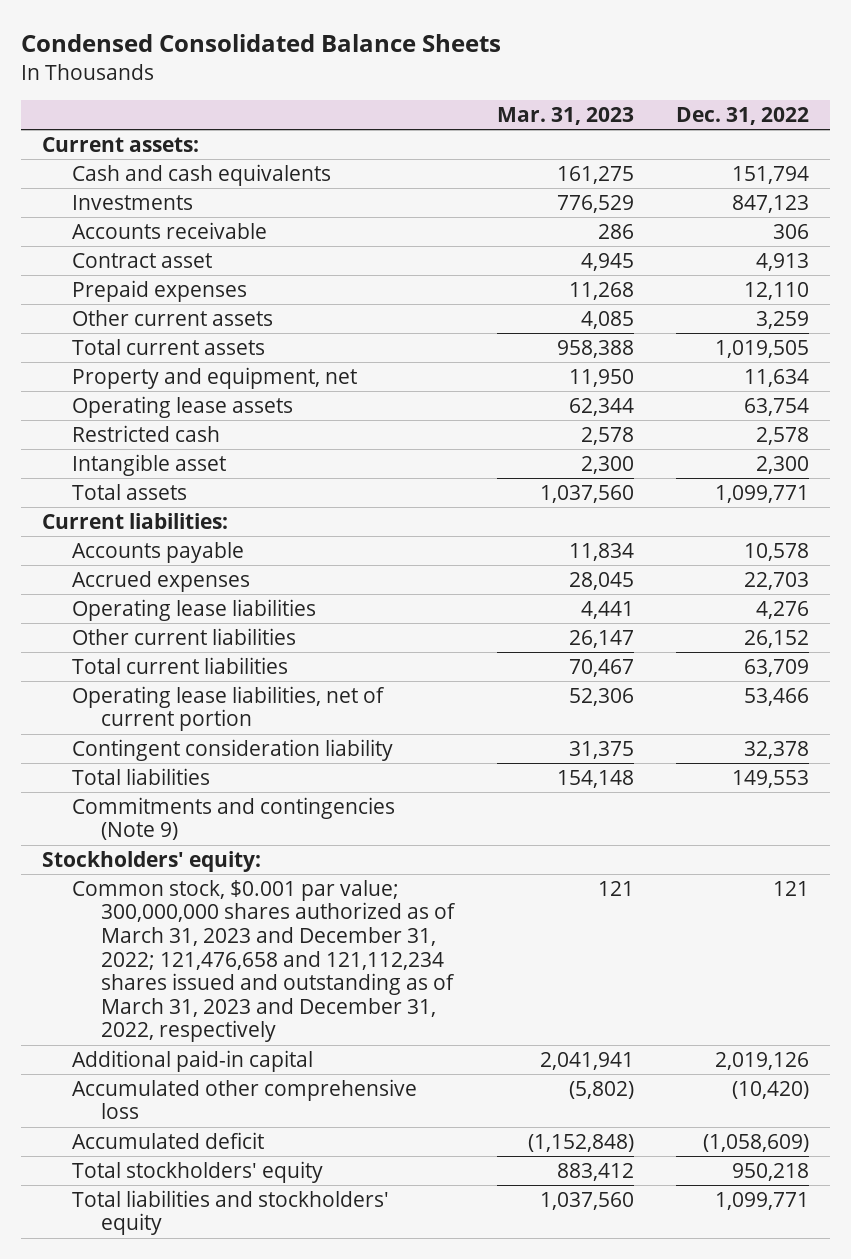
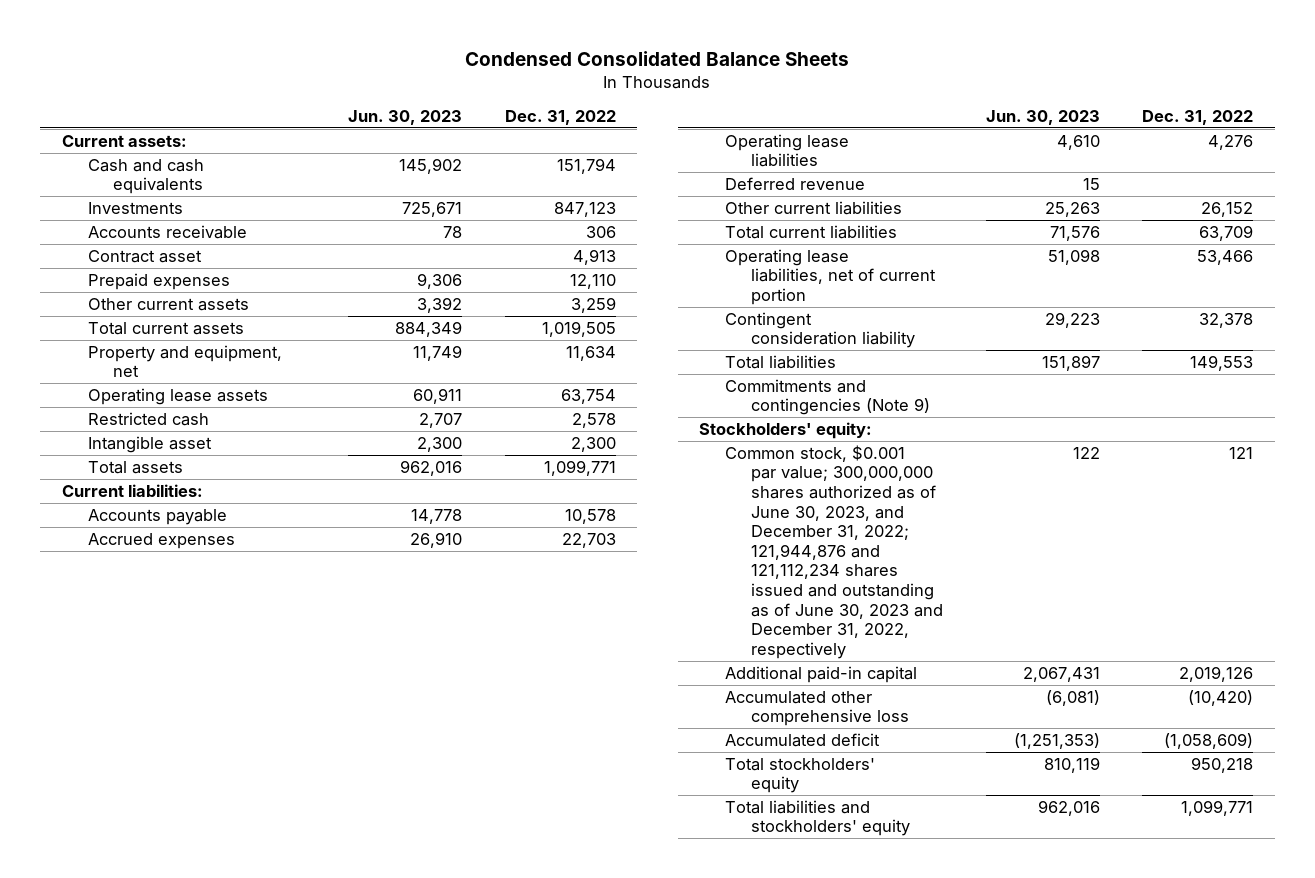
[496,106,634,125] Mar. 31, 2023 -> none
none -> [348,110,463,126] Jun. 30, 2023
none -> [725,176,866,190] Deferred revenue
[71,879,457,1043] Common stock, $0.001 par value; 300,000,000 shares authorized as of March 31, 2023 and December 31, 2022; 121,476,658 and 121,112,234 shares issued and outstanding as of March 31, 2023 and December 31, 2022, respectively -> [725,444,944,659] Common stock, $0.001 par value; 300,000,000 shares authorized as of June 30, 2023, and December 31, 2022; 121,944,876 and 121,112,234 shares issued and outstanding as of June 30, 2023 and December 31, 2022, respectively

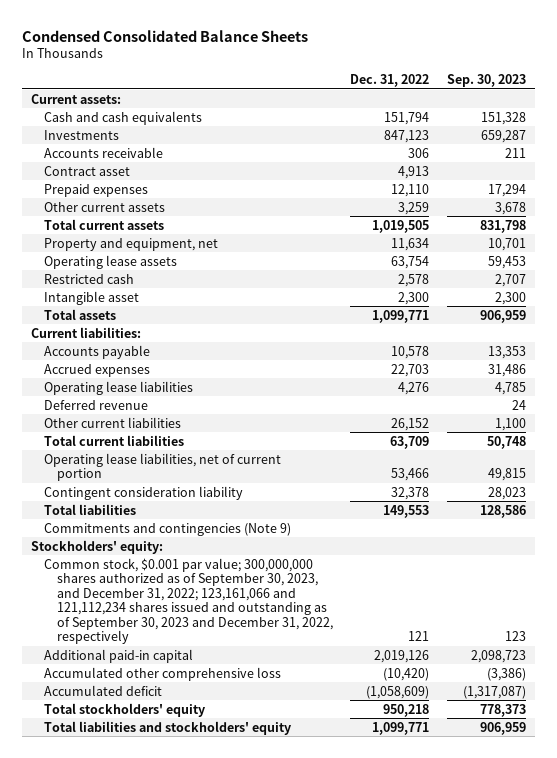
[348,110,463,126] Jun. 30, 2023 -> none
none -> [447,74,527,88] Sep. 30, 2023
[725,444,944,659] Common stock, $0.001 par value; 300,000,000 shares authorized as of June 30, 2023, and December 31, 2022; 121,944,876 and 121,112,234 shares issued and outstanding as of June 30, 2023 and December 31, 2022, respectively -> [43,557,333,645] Common stock, $0.001 par value; 300,000,000 shares authorized as of September 30, 2023, and December 31, 2022; 123,161,066 and 121,112,234 shares issued and outstanding as of September 30, 2023 and December 31, 2022, respectively

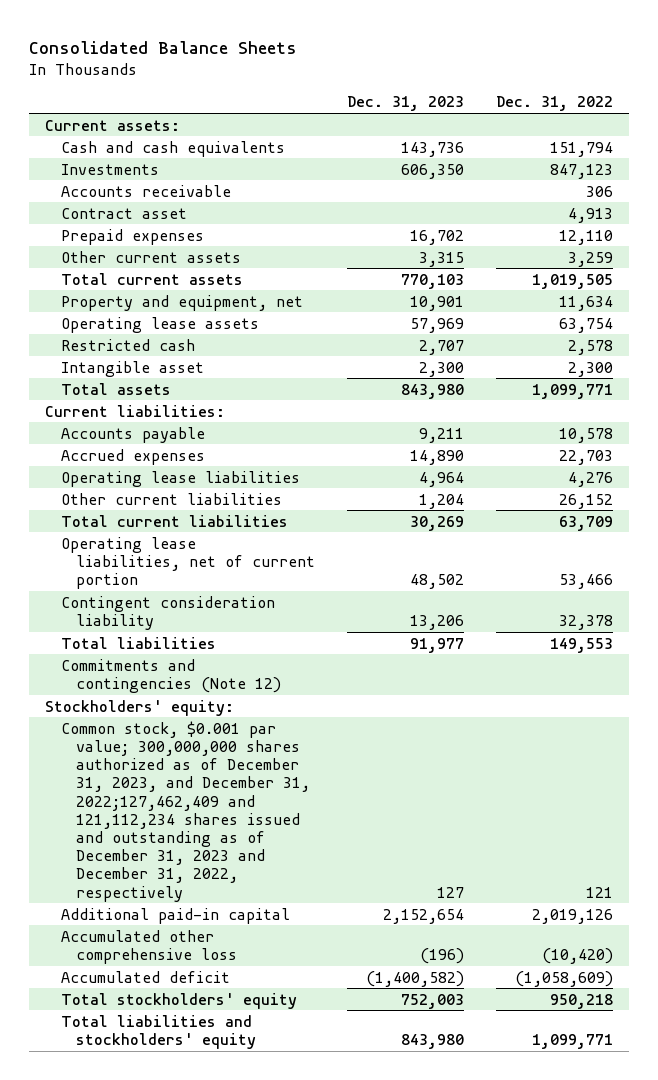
[22,29,309,42] Condensed Consolidated Balance Sheets -> [29,40,298,54] Consolidated Balance Sheets
[447,74,527,88] Sep. 30, 2023 -> none
none -> [346,96,464,112] Dec. 31, 2023
[43,399,148,410] Deferred revenue -> none
[43,522,291,536] Commitments and contingencies (Note 9) -> [60,658,282,693] Commitments and contingencies (Note 12)
[43,557,333,645] Common stock, $0.001 par value; 300,000,000 shares authorized as of September 30, 2023, and December 31, 2022; 123,161,066 and 121,112,234 shares issued and outstanding as of September 30, 2023 and December 31, 2022, respectively -> [60,720,311,902] Common stock, $0.001 par value; 300,000,000 shares authorized as of December 31, 2023, and December 31, 2022;127,462,409 and 121,112,234 shares issued and outstanding as of December 31, 2023 and December 31, 2022, respectively

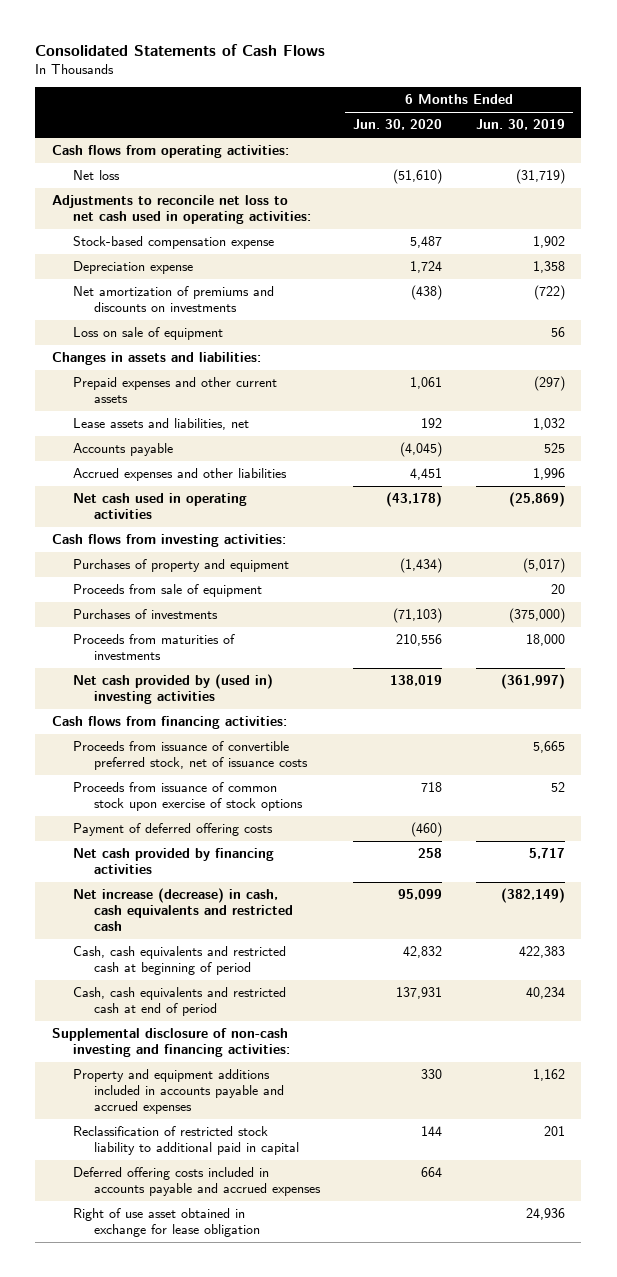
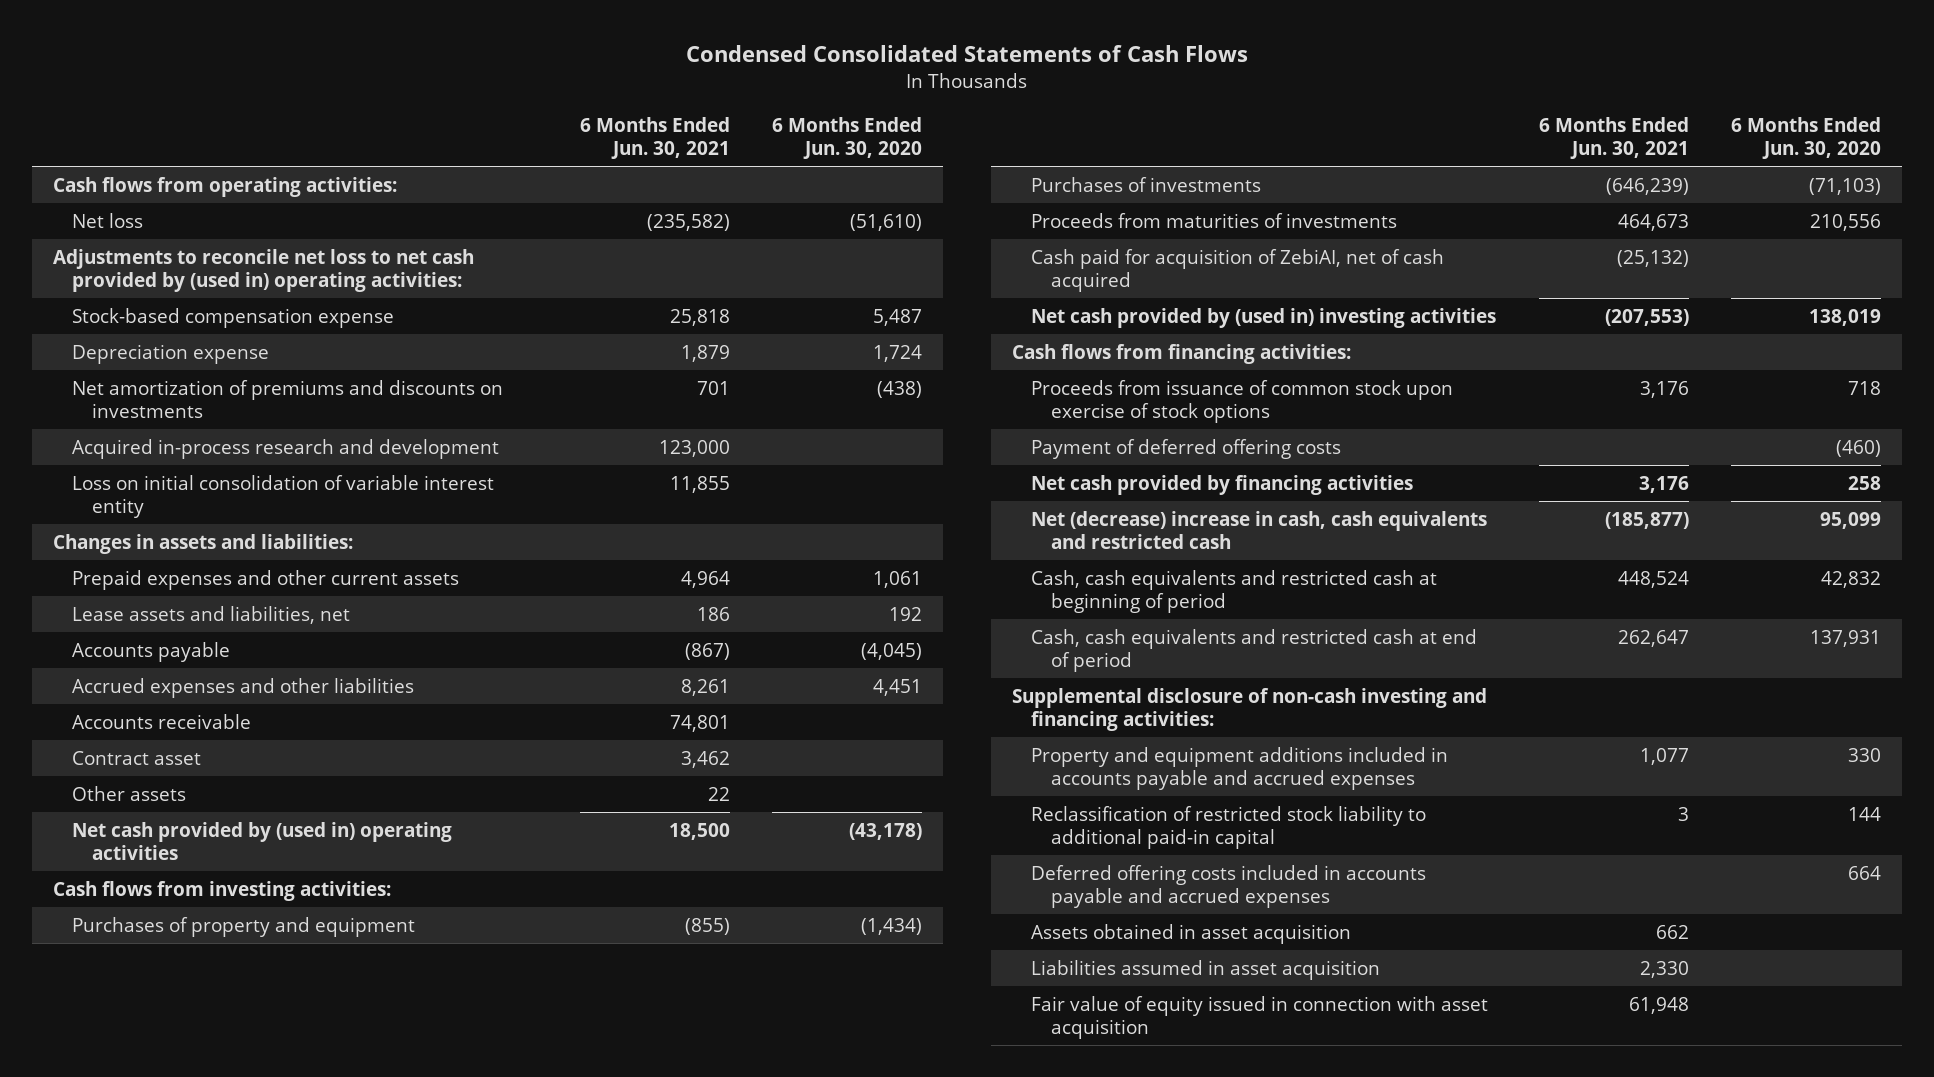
[35,43,326,56] Consolidated Statements of Cash Flows -> [685,44,1248,62] Condensed Consolidated Statements of Cash Flows
[475,119,565,131] Jun. 30, 2019 -> none
none -> [579,116,730,159] 6 Months Ended Jun. 30, 2021
[51,195,312,225] Adjustments to reconcile net loss to net cash used in operating activities: -> [52,248,474,292] Adjustments to reconcile net loss to net cash provided by (used in) operating activities:
[73,327,224,341] Loss on sale of equipment -> none
none -> [72,438,500,459] Acquired in-process research and development
none -> [72,474,495,518] Loss on initial consolidation of variable interest entity
none -> [72,713,252,729] Accounts receivable
none -> [72,750,202,765] Contract asset
none -> [72,785,187,801] Other assets
[73,493,248,520] Net cash used in operating activities -> [72,821,453,860] Net cash provided by (used in) operating activities
[73,584,263,598] Proceeds from sale of equipment -> none
none -> [1031,248,1445,292] Cash paid for acquisition of ZebiAI, net of cash acquired
[73,741,309,771] Proceeds from issuance of convertible preferred stock, net of issuance costs -> none
[73,888,294,932] Net increase (decrease) in cash, cash equivalents and restricted cash -> [1031,510,1488,549] Net (decrease) increase in cash, cash equivalents and restricted cash
[73,1126,300,1156] Reclassification of restricted stock liability to additional paid in capital -> [1031,805,1427,849] Reclassification of restricted stock liability to additional paid-in capital
[73,1208,261,1238] Right of use asset obtained in exchange for lease obligation -> none
none -> [1031,923,1352,944] Assets obtained in asset acquisition
none -> [1031,959,1381,980] Liabilities assumed in asset acquisition
none -> [1031,995,1489,1039] Fair value of equity issued in connection with asset acquisition

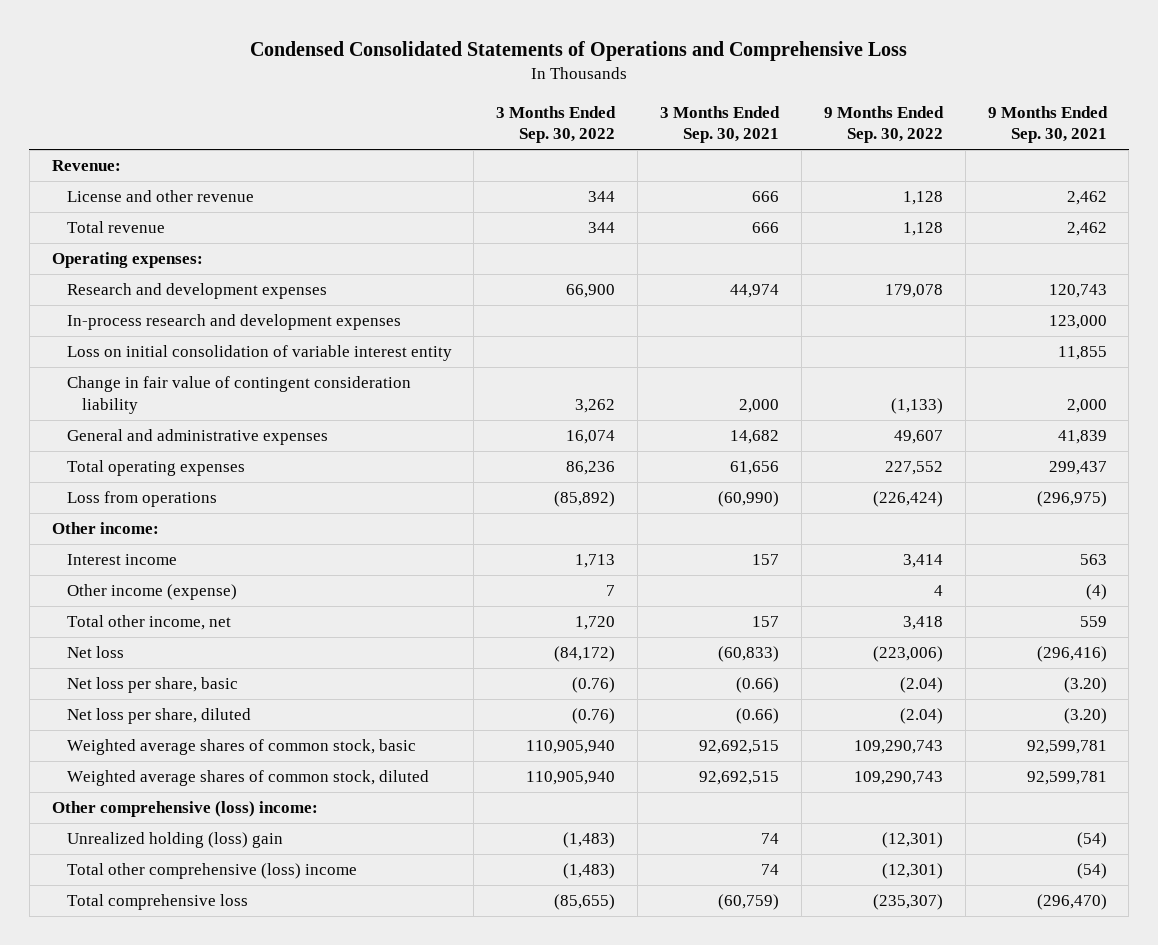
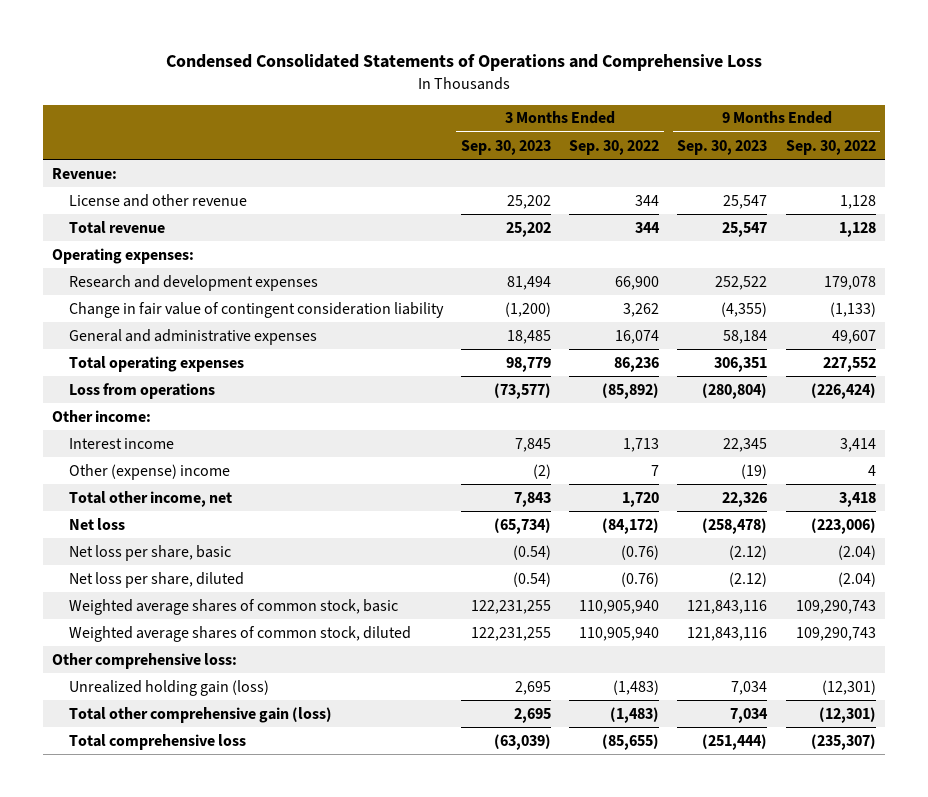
[660,105,781,144] 3 Months Ended Sep. 30, 2021 -> none
[987,105,1108,144] 9 Months Ended Sep. 30, 2021 -> none
none -> [460,139,551,155] Sep. 30, 2023
none -> [677,139,768,155] Sep. 30, 2023
[66,314,401,331] In-process research and development expenses -> none
[66,345,452,362] Loss on initial consolidation of variable interest entity -> none
[66,584,237,601] Other income (expense) -> [68,463,230,480] Other (expense) income
[51,801,318,818] Other comprehensive (loss) income: -> [52,652,238,669] Other comprehensive loss:
[66,832,283,849] Unrealized holding (loss) gain -> [68,679,269,696] Unrealized holding gain (loss)
[66,863,357,880] Total other comprehensive (loss) income -> [68,706,332,723] Total other comprehensive gain (loss)

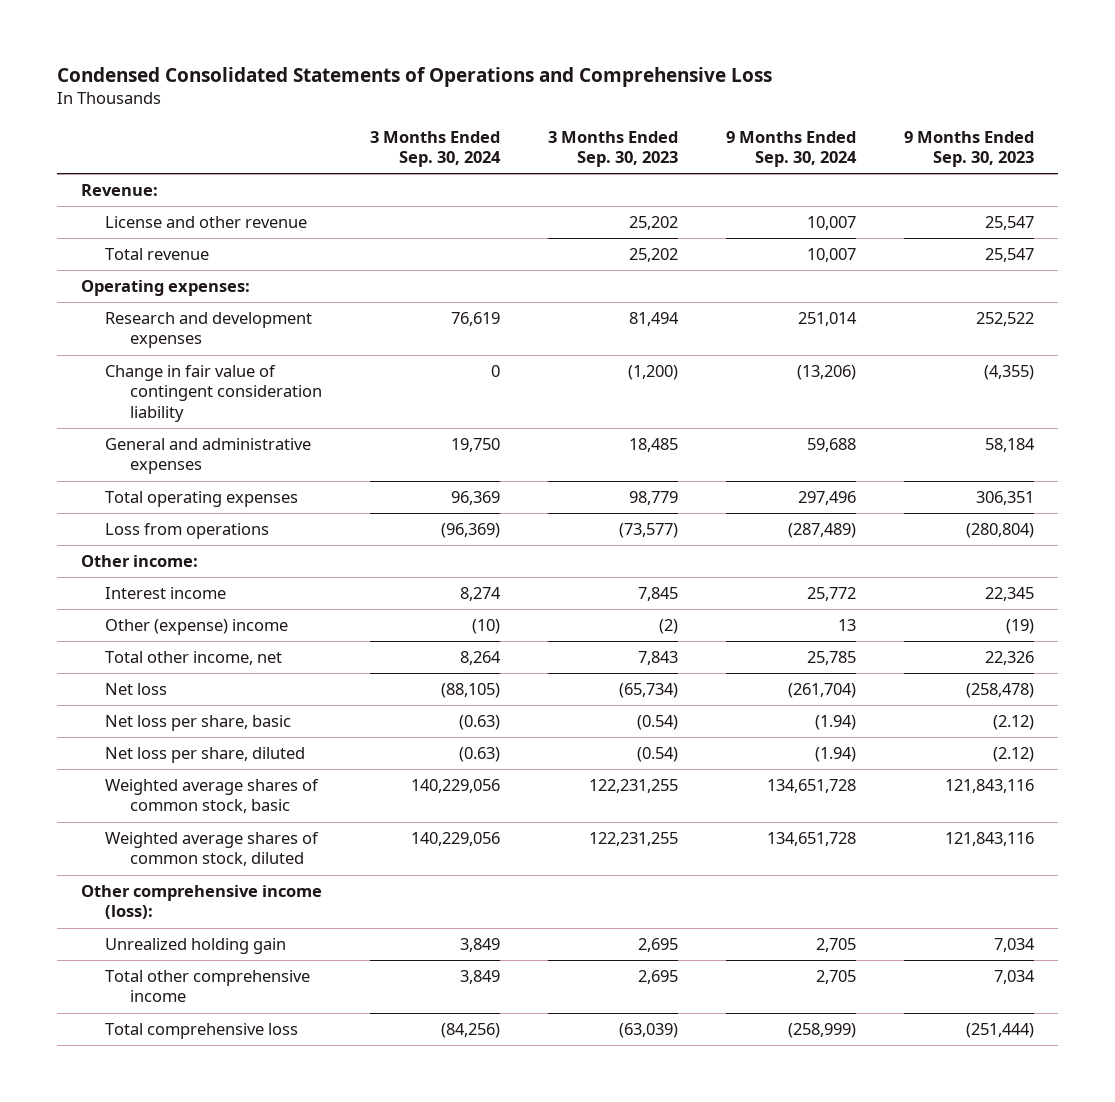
[569,139,660,155] Sep. 30, 2022 -> none
[785,139,876,155] Sep. 30, 2022 -> none
none -> [370,130,502,167] 3 Months Ended Sep. 30, 2024
none -> [726,130,858,167] 9 Months Ended Sep. 30, 2024
[52,652,238,669] Other comprehensive loss: -> [80,885,322,920] Other comprehensive income (loss):
[68,679,269,696] Unrealized holding gain (loss) -> [105,938,287,955] Unrealized holding gain
[68,706,332,723] Total other comprehensive gain (loss) -> [105,970,311,1003] Total other comprehensive income

